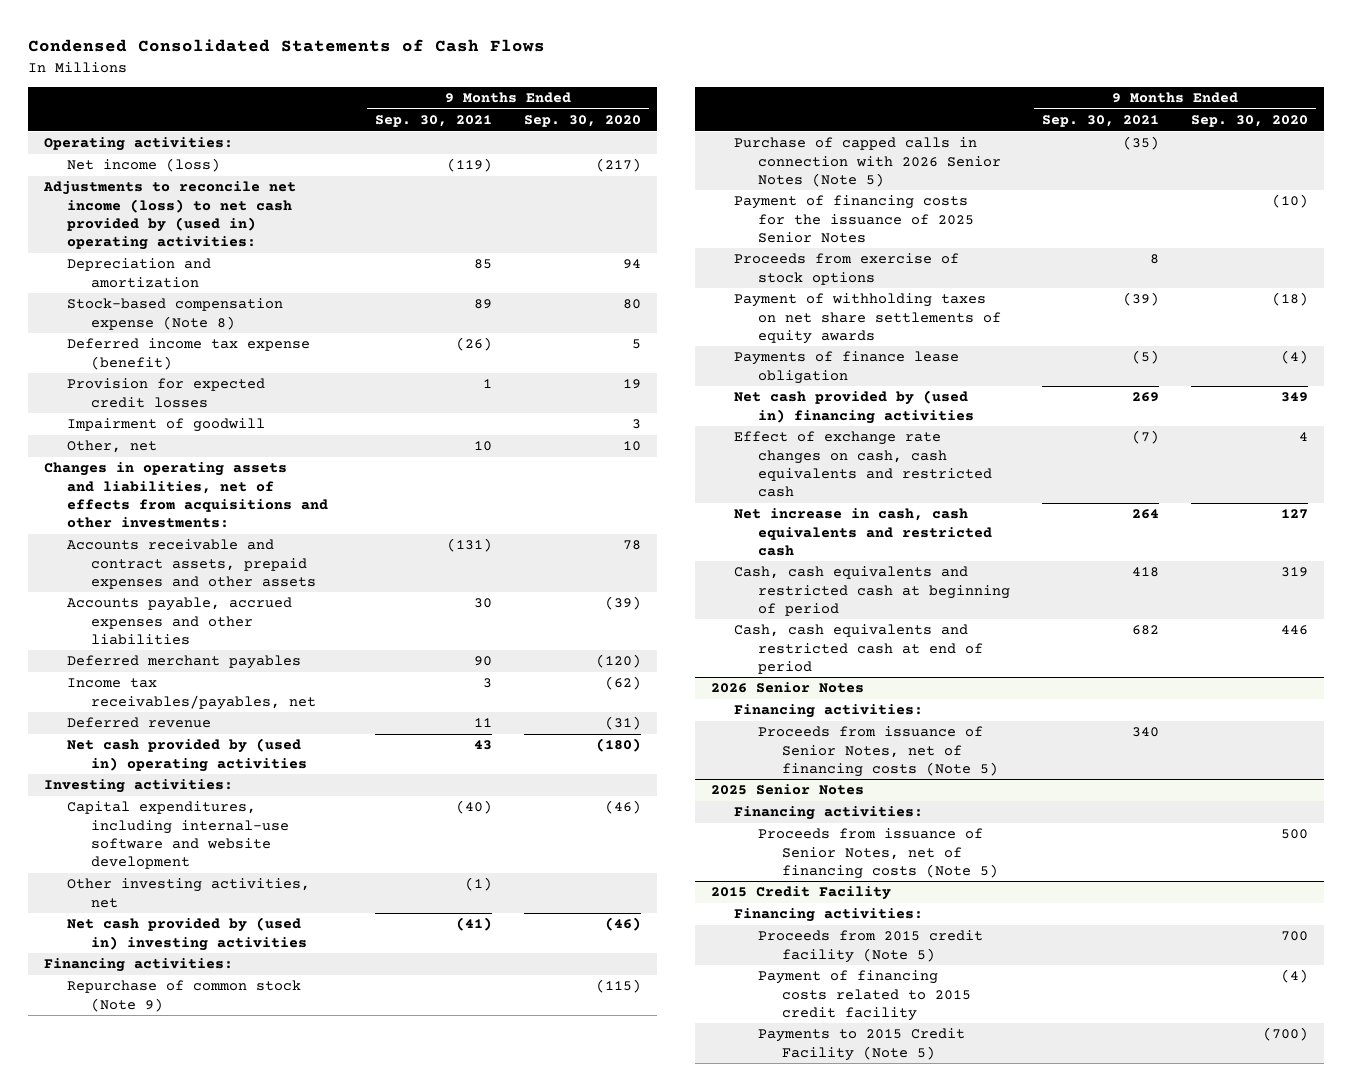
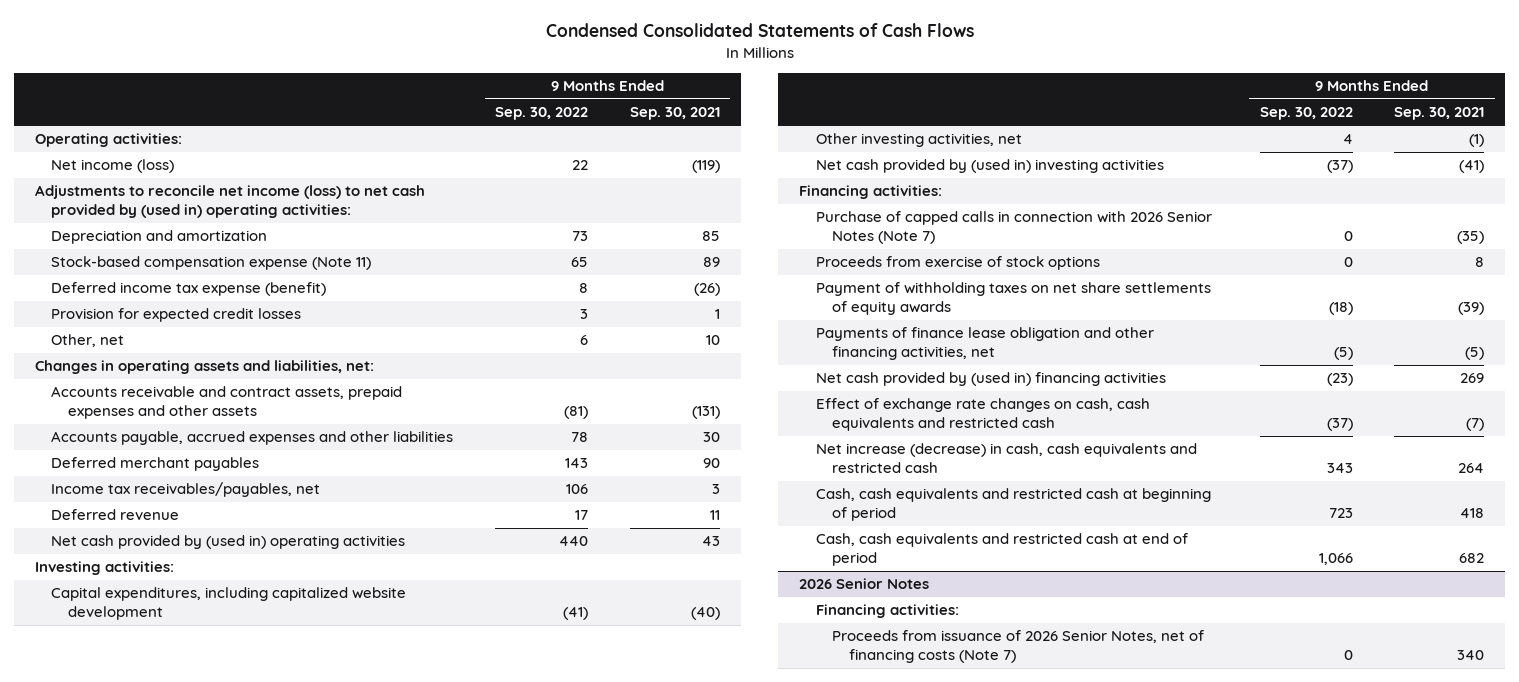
[523,115,641,128] Sep. 30, 2020 -> none
none -> [495,107,589,121] Sep. 30, 2022
[67,298,284,330] Stock-based compensation expense (Note 8) -> [51,256,372,271] Stock-based compensation expense (Note 11)
[67,418,266,433] Impairment of goodwill -> none
[43,462,329,529] Changes in operating assets and liabilities, net of effects from acquisitions and other investments: -> [34,360,374,375] Changes in operating assets and liabilities, net:
[67,801,289,870] Capital expenditures, including internal-use software and website development -> [51,587,407,621] Capital expenditures, including capitalized website development
[67,980,302,1012] Repurchase of common stock (Note 9) -> none
[734,195,975,243] Payment of financing costs for the issuance of 2025 Senior Notes -> none
[734,137,1002,187] Purchase of capped calls in connection with 2026 Senior Notes (Note 5) -> [815,211,1212,245] Purchase of capped calls in connection with 2026 Senior Notes (Note 7)
[734,351,960,384] Payments of finance lease obligation -> [815,327,1154,361] Payments of finance lease obligation and other financing activities, net
[734,508,993,556] Net increase in cash, cash equivalents and restricted cash -> [815,443,1197,474] Net increase (decrease) in cash, cash equivalents and restricted cash
[710,784,864,796] 2025 Senior Notes -> none
[734,806,924,821] Financing activities: -> none
[758,828,998,879] Proceeds from issuance of Senior Notes, net of financing costs (Note 5) -> none
[710,886,891,901] 2015 Credit Facility -> none
[734,908,924,923] Financing activities: -> none
[758,930,984,963] Proceeds from 2015 credit facility (Note 5) -> none
[758,970,971,1021] Payment of financing costs related to 2015 credit facility -> none
[758,1028,966,1061] Payments to 2015 Credit Facility (Note 5) -> none
[758,726,998,777] Proceeds from issuance of Senior Notes, net of financing costs (Note 5) -> [832,630,1205,664] Proceeds from issuance of 2026 Senior Notes, net of financing costs (Note 7)

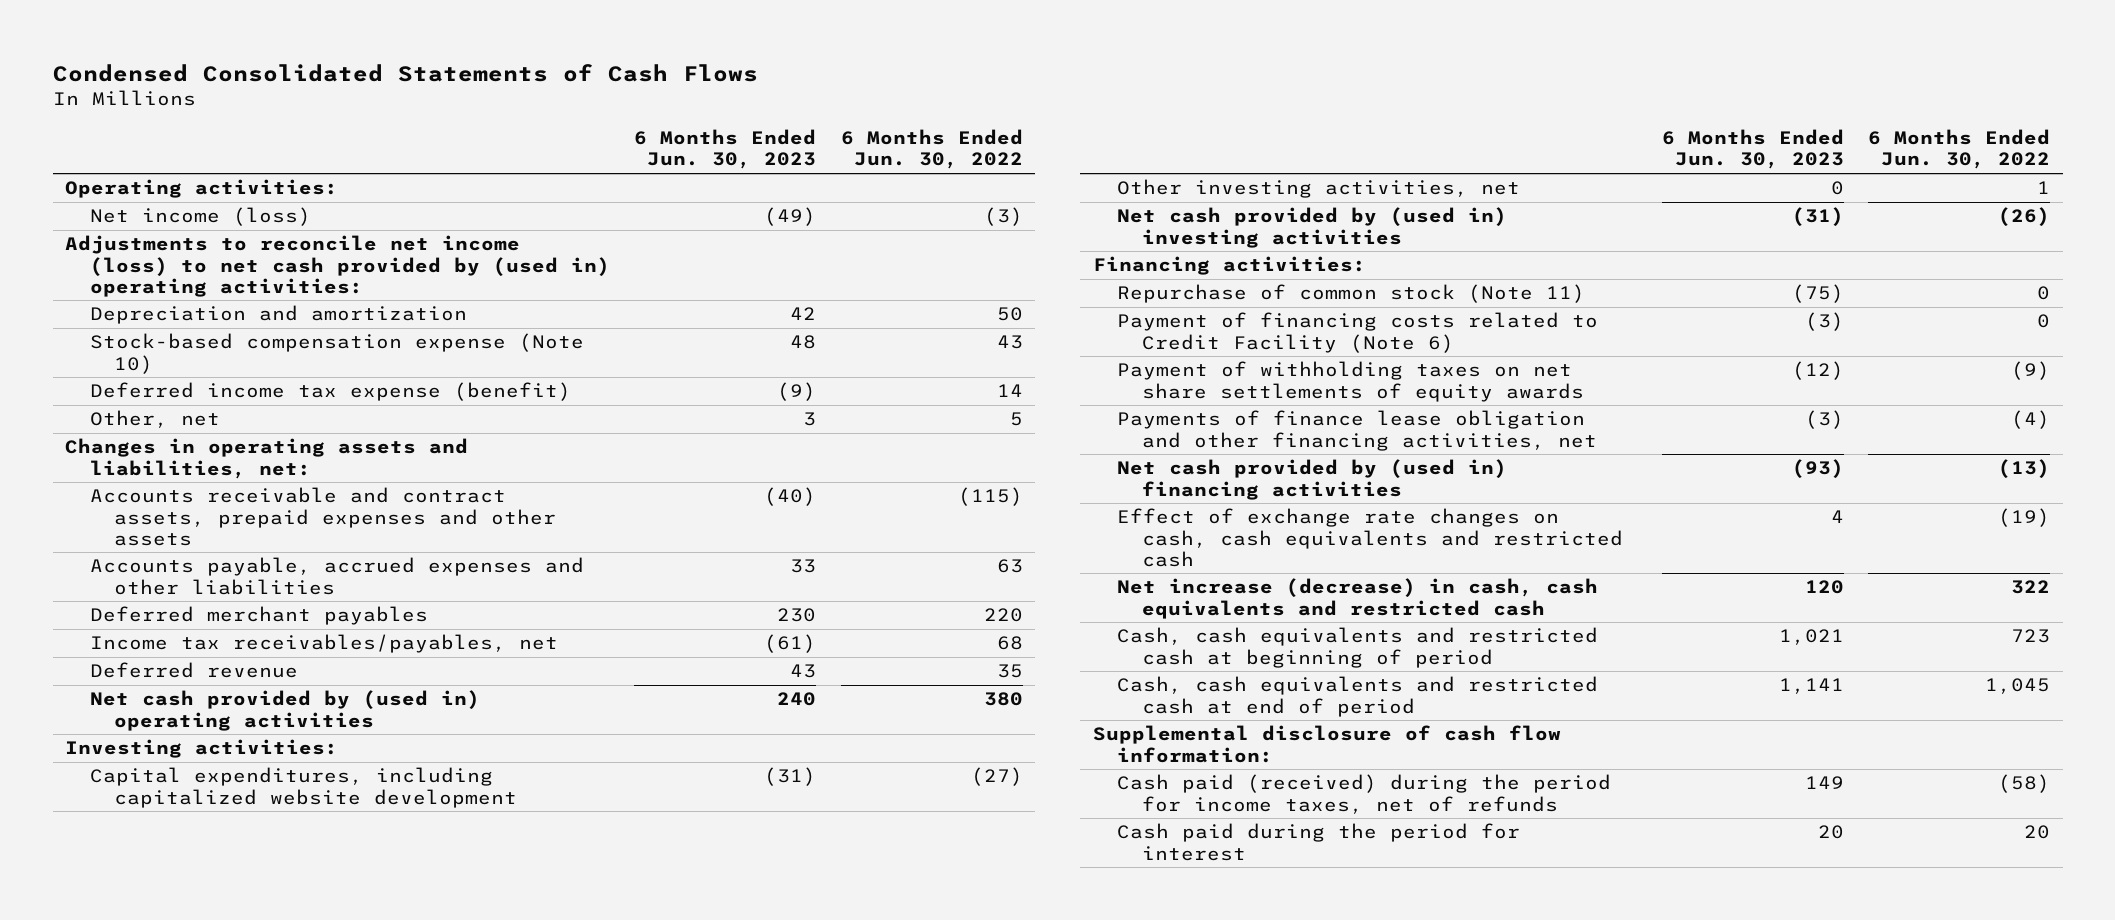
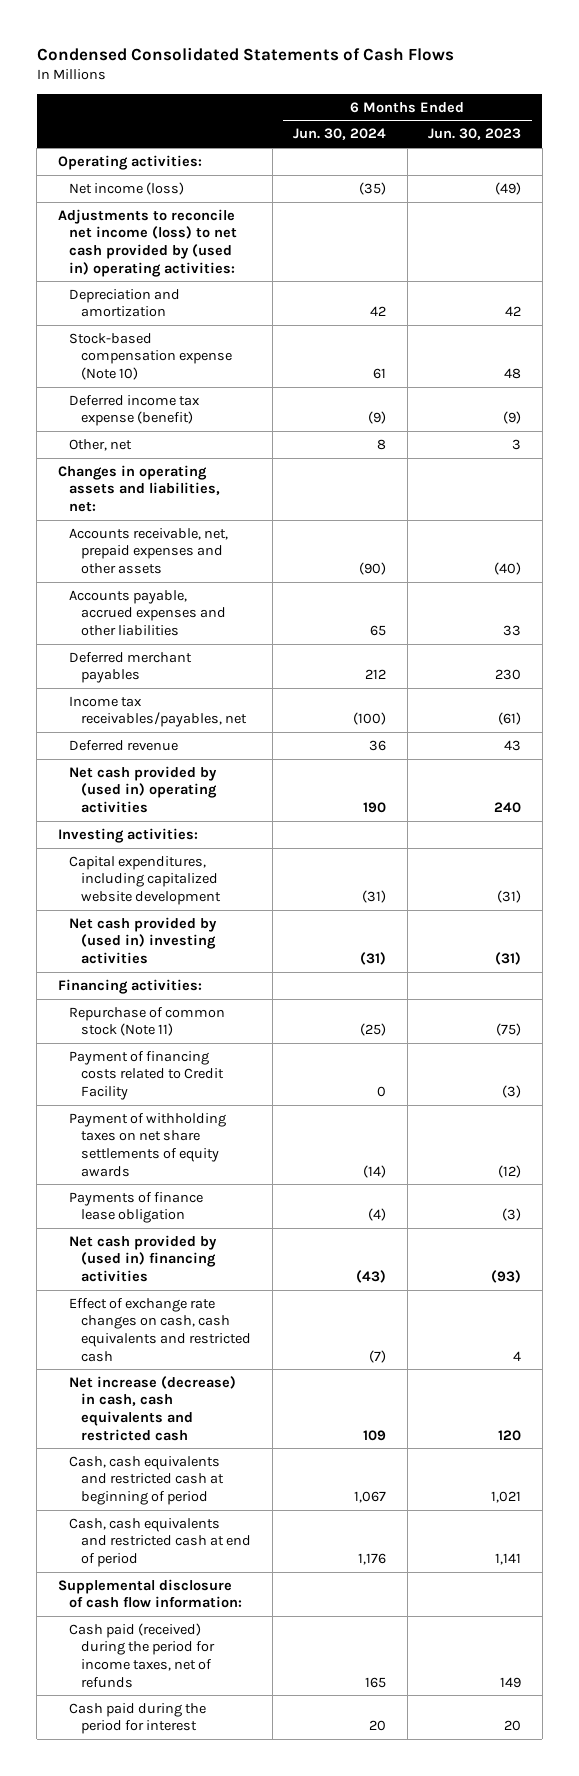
[840,129,1023,170] 6 Months Ended Jun. 30, 2022 -> none
none -> [293,128,387,141] Jun. 30, 2024
[89,487,557,546] Accounts receivable and contract assets, prepaid expenses and other assets -> [69,527,229,575] Accounts receivable, net, prepaid expenses and other assets
[1117,179,1521,199] Other investing activities, net -> none
[1117,312,1599,353] Payment of financing costs related to Credit Facility (Note 6) -> [69,1050,224,1101] Payment of financing costs related to Credit Facility
[1117,410,1598,451] Payments of finance lease obligation and other financing activities, net -> [69,1191,204,1224] Payments of finance lease obligation

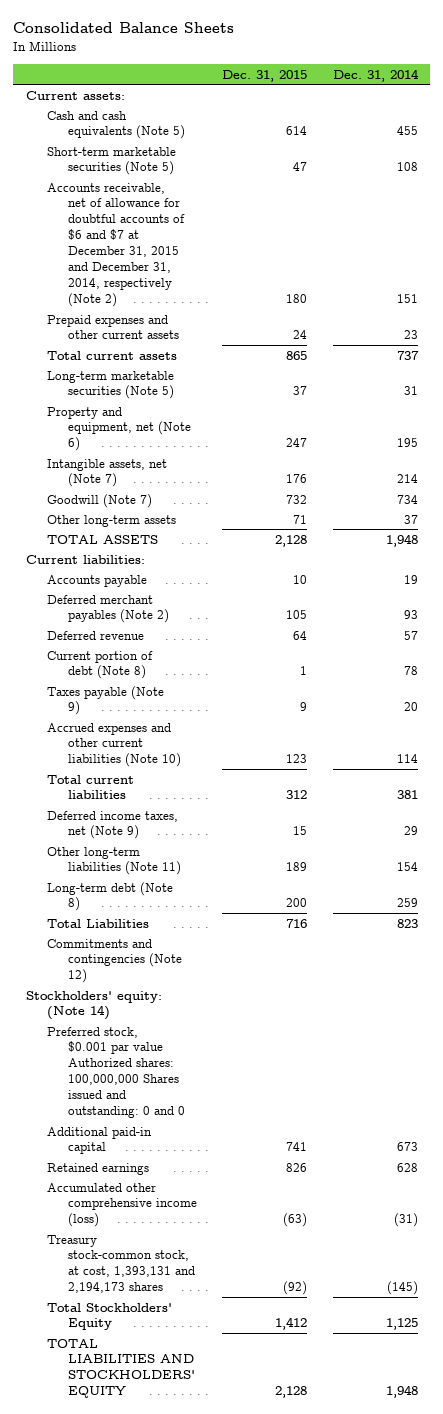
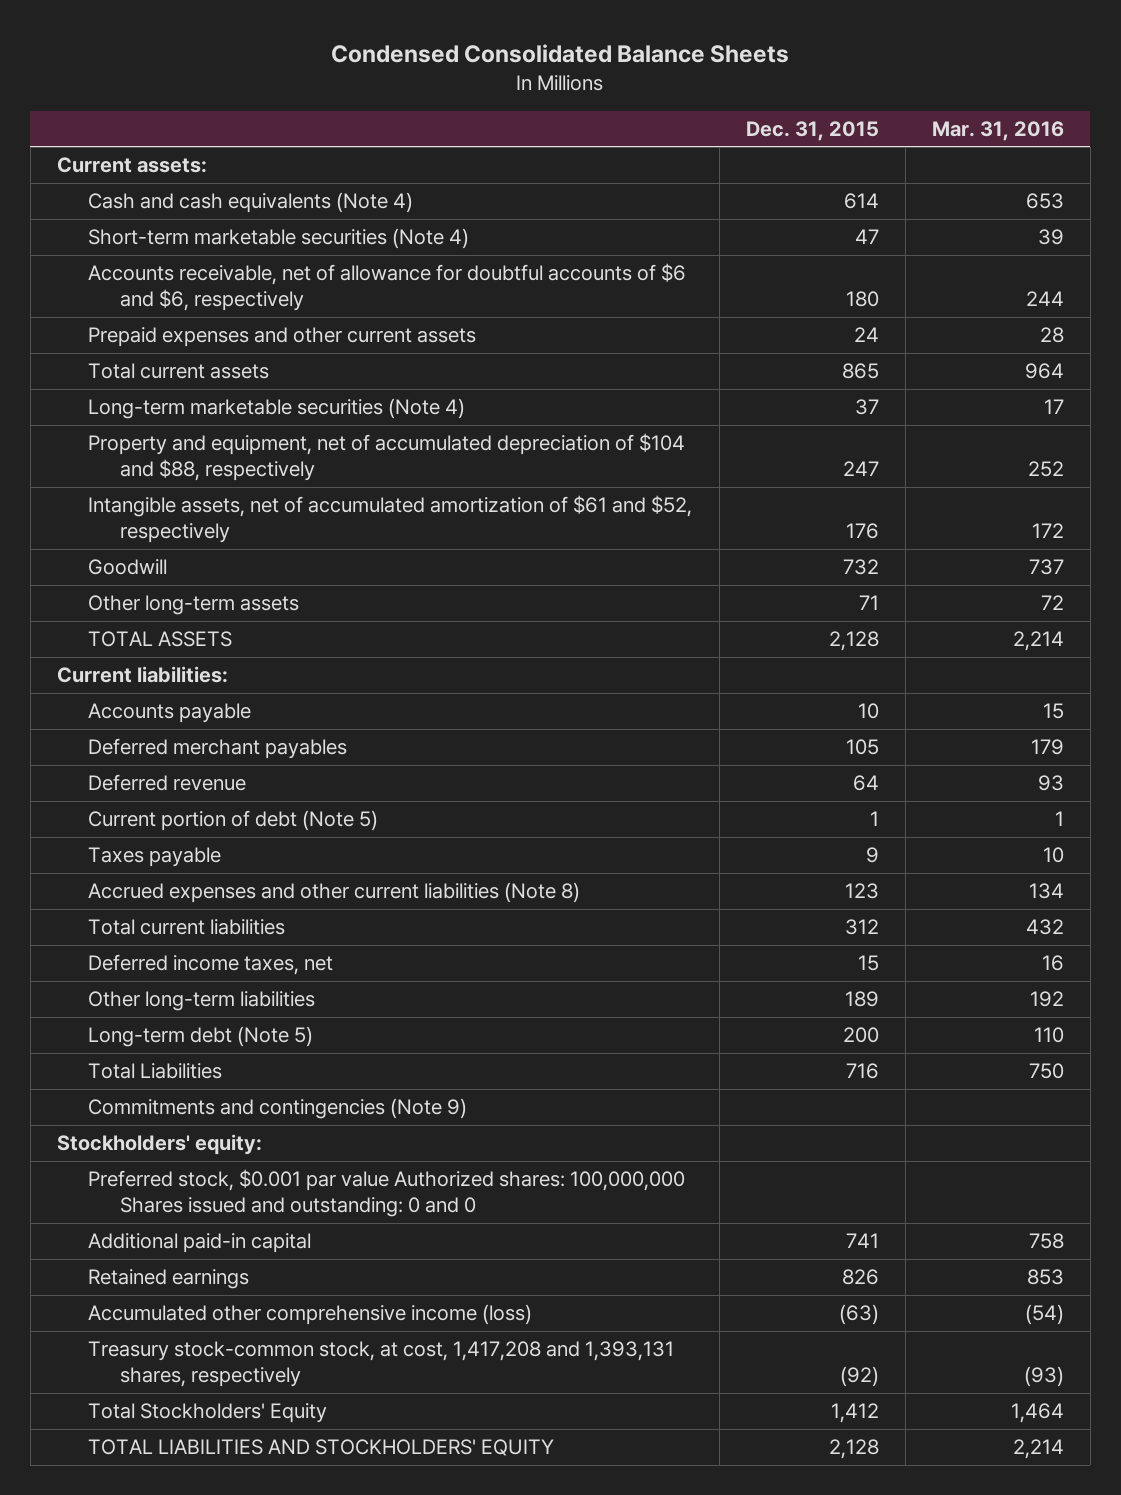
[13,22,235,34] Consolidated Balance Sheets -> [331,44,790,64] Condensed Consolidated Balance Sheets
[332,68,419,82] Dec. 31, 2014 -> none
none -> [931,120,1064,141] Mar. 31, 2016
[46,110,185,140] Cash and cash equivalents (Note 5) -> [88,192,414,214] Cash and cash equivalents (Note 4)
[46,146,176,176] Short-term marketable securities (Note 5) -> [88,228,470,250] Short-term marketable securities (Note 4)
[46,182,185,308] Accounts receivable, net of allowance for doubtful accounts of $6 and $7 at December 31, 2015 and December 31, 2014, respectively (Note 2) -> [88,263,687,312] Accounts receivable, net of allowance for doubtful accounts of $6 and $6, respectively
[46,370,174,400] Long-term marketable securities (Note 5) -> [88,398,466,420] Long-term marketable securities (Note 4)
[46,406,191,452] Property and equipment, net (Note 6) -> [88,433,686,482] Property and equipment, net of accumulated depreciation of $104 and $88, respectively
[46,458,167,488] Intangible assets, net (Note 7) -> [88,495,693,544] Intangible assets, net of accumulated amortization of $61 and $52, respectively
[46,493,152,508] Goodwill (Note 7) -> [88,559,168,576] Goodwill
[46,594,169,624] Deferred merchant payables (Note 2) -> [88,738,348,760] Deferred merchant payables
[46,650,153,680] Current portion of debt (Note 8) -> [88,810,379,832] Current portion of debt (Note 5)
[46,685,164,716] Taxes payable (Note 9) -> [88,847,222,868] Taxes payable
[46,722,181,768] Accrued expenses and other current liabilities (Note 10) -> [88,882,581,904] Accrued expenses and other current liabilities (Note 8)
[46,810,178,840] Deferred income taxes, net (Note 9) -> [88,954,334,976] Deferred income taxes, net
[46,846,181,876] Other long-term liabilities (Note 11) -> [88,991,316,1012] Other long-term liabilities
[46,881,173,912] Long-term debt (Note 8) -> [88,1026,314,1048] Long-term debt (Note 5)
[46,938,182,984] Commitments and contingencies (Note 12) -> [88,1098,468,1120] Commitments and contingencies (Note 9)
[25,990,162,1021] Stockholders' equity: (Note 14) -> [56,1134,262,1156] Stockholders' equity:
[46,1234,195,1294] Treasury stock-common stock, at cost, 1,393,131 and 2,194,173 shares -> [88,1341,675,1388] Treasury stock-common stock, at cost, 1,417,208 and 1,393,131 shares, respectively

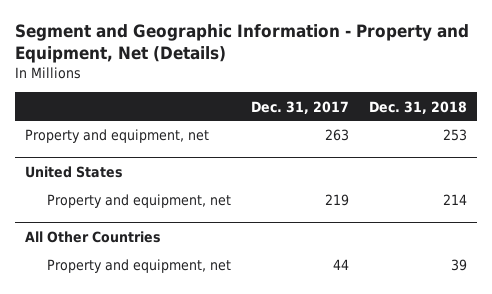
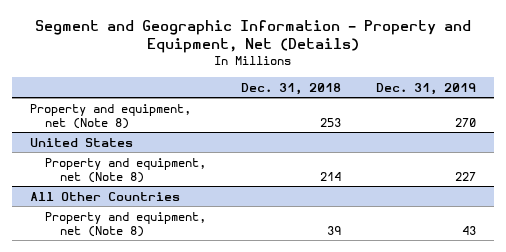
[250,100,349,114] Dec. 31, 2017 -> none
none -> [376,82,477,95] Dec. 31, 2019
[24,129,209,144] Property and equipment, net -> [29,103,191,129] Property and equipment, net (Note 8)
[46,194,231,209] Property and equipment, net -> [44,157,206,183] Property and equipment, net (Note 8)
[46,259,231,274] Property and equipment, net -> [44,211,206,237] Property and equipment, net (Note 8)

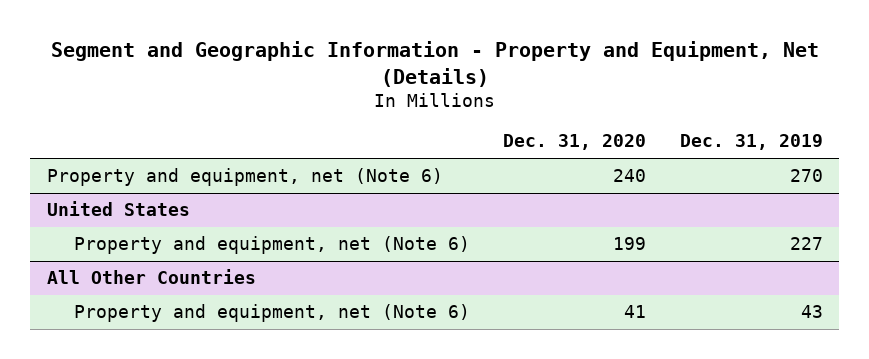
[241,82,342,95] Dec. 31, 2018 -> none
none -> [503,134,647,151] Dec. 31, 2020
[29,103,191,129] Property and equipment, net (Note 8) -> [46,168,443,187] Property and equipment, net (Note 6)
[44,157,206,183] Property and equipment, net (Note 8) -> [74,236,471,255] Property and equipment, net (Note 6)
[44,211,206,237] Property and equipment, net (Note 8) -> [74,304,471,323] Property and equipment, net (Note 6)

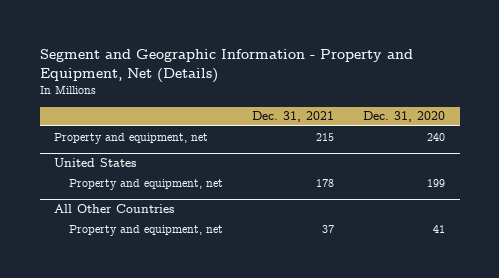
[679,134,823,151] Dec. 31, 2019 -> none
none -> [251,111,334,123] Dec. 31, 2021
[46,168,443,187] Property and equipment, net (Note 6) -> [54,132,209,144] Property and equipment, net
[74,236,471,255] Property and equipment, net (Note 6) -> [68,178,223,190] Property and equipment, net
[74,304,471,323] Property and equipment, net (Note 6) -> [68,224,223,236] Property and equipment, net

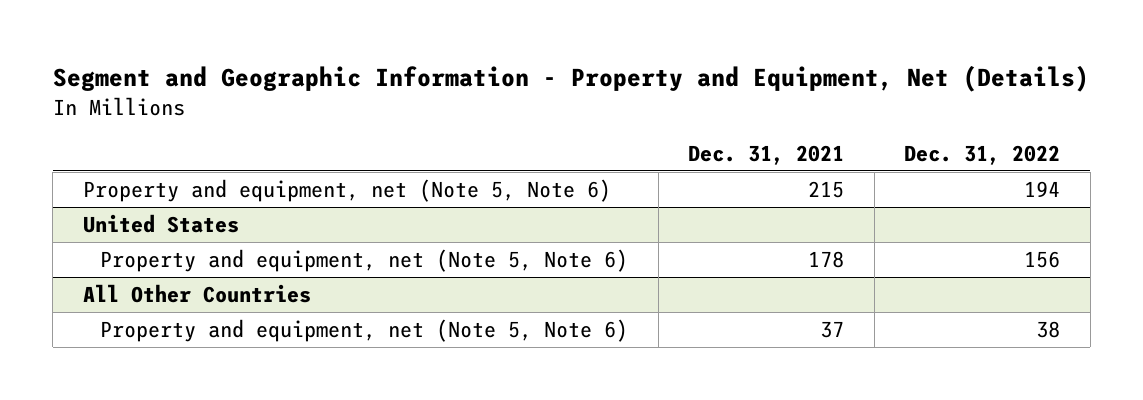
[363,111,446,123] Dec. 31, 2020 -> none
none -> [904,145,1061,166] Dec. 31, 2022
[54,132,209,144] Property and equipment, net -> [82,178,611,202] Property and equipment, net (Note 5, Note 6)
[68,178,223,190] Property and equipment, net -> [99,248,628,272] Property and equipment, net (Note 5, Note 6)
[68,224,223,236] Property and equipment, net -> [99,318,628,342] Property and equipment, net (Note 5, Note 6)

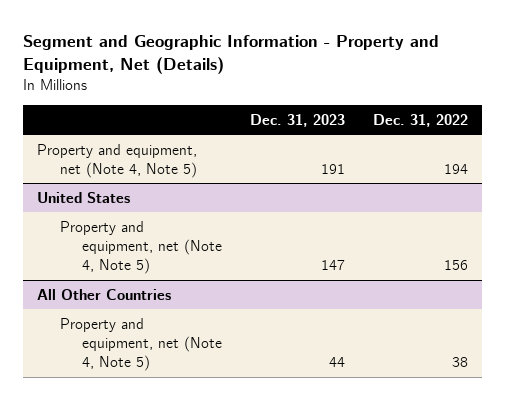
[688,145,845,166] Dec. 31, 2021 -> none
none -> [249,113,345,127] Dec. 31, 2023
[82,178,611,202] Property and equipment, net (Note 5, Note 6) -> [37,143,198,179] Property and equipment, net (Note 4, Note 5)
[99,248,628,272] Property and equipment, net (Note 5, Note 6) -> [59,220,222,275] Property and equipment, net (Note 4, Note 5)
[99,318,628,342] Property and equipment, net (Note 5, Note 6) -> [59,317,222,372] Property and equipment, net (Note 4, Note 5)

